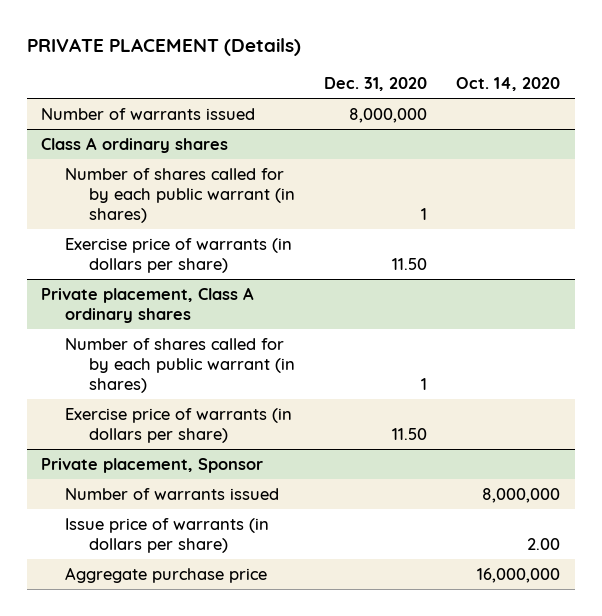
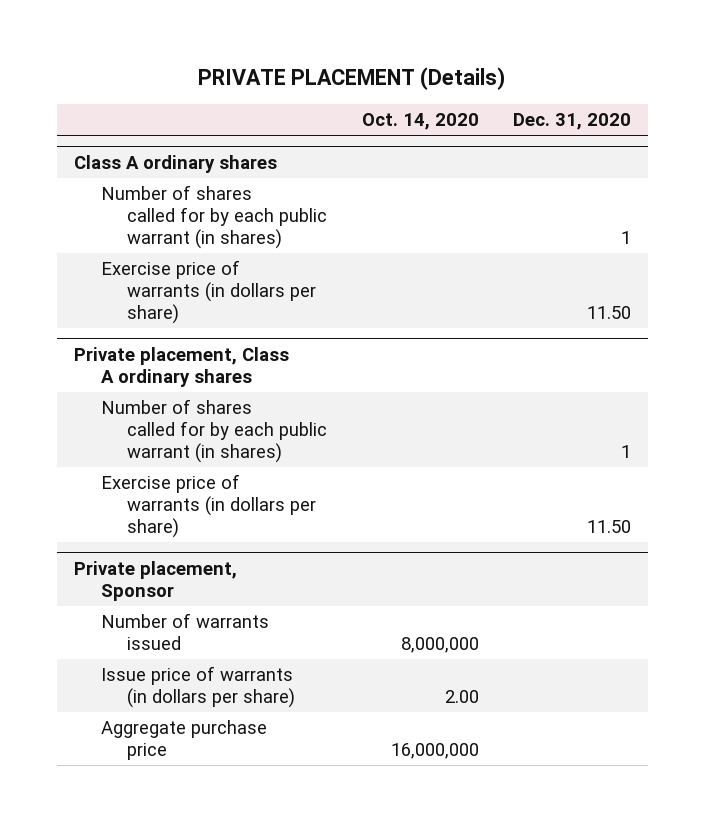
[41,107,256,120] Number of warrants issued -> none

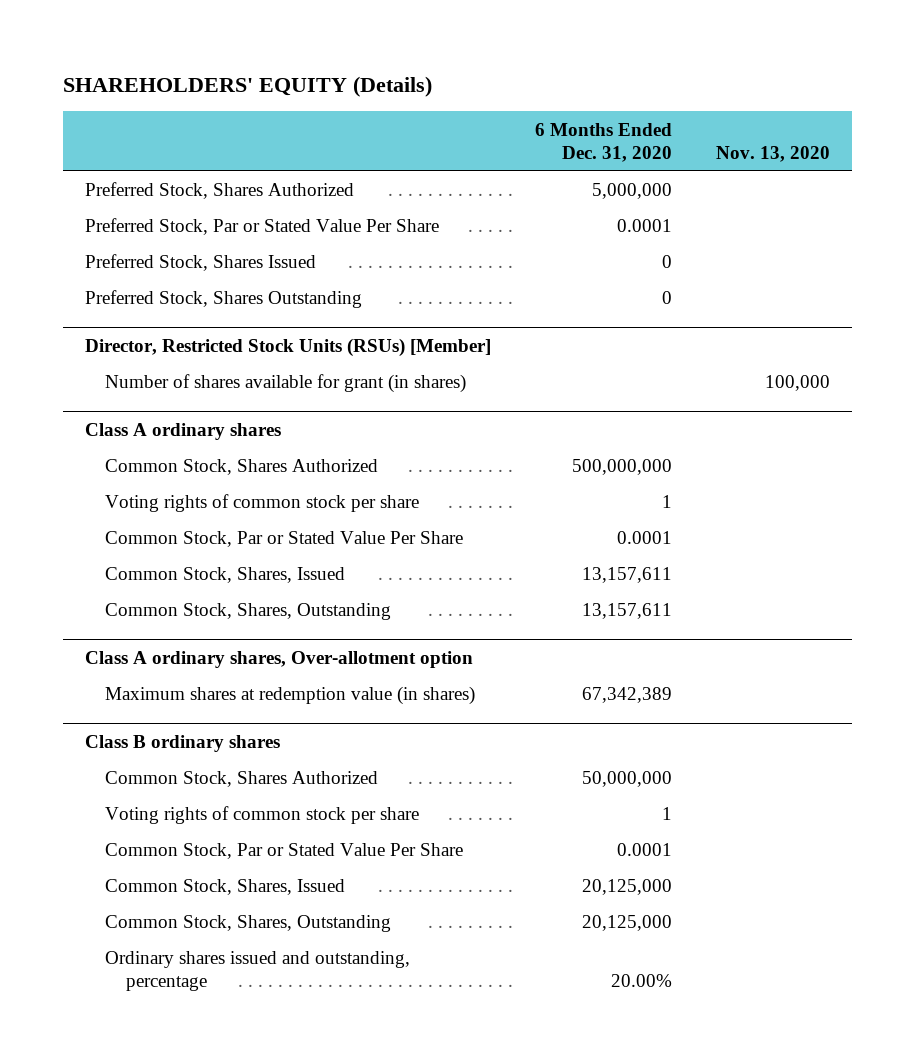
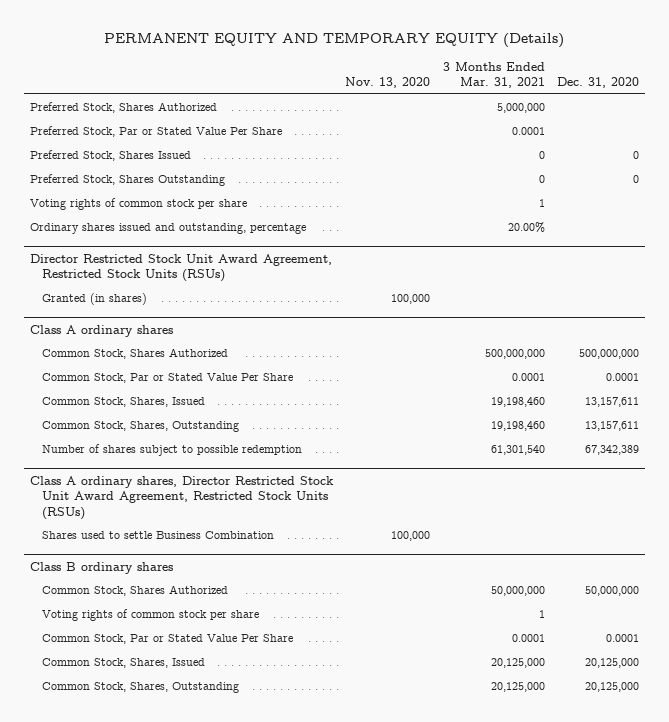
[62,76,432,98] SHAREHOLDERS' EQUITY (Details) -> [104,32,565,48] PERMANENT EQUITY AND TEMPORARY EQUITY (Details)
[534,122,672,162] 6 Months Ended Dec. 31, 2020 -> none
none -> [442,61,545,89] 3 Months Ended Mar. 31, 2021
none -> [556,77,639,89] Dec. 31, 2020
[105,374,467,394] Number of shares available for grant (in shares) -> none
none -> [29,198,247,211] Voting rights of common stock per share
none -> [29,223,306,235] Ordinary shares issued and outstanding, percentage
[84,337,491,357] Director, Restricted Stock Units (RSUs) [Member] -> [29,253,332,283] Director Restricted Stock Unit Award Agreement, Restricted Stock Units (RSUs)
none -> [42,293,148,306] Granted (in shares)
[105,494,420,513] Voting rights of common stock per share -> none
[84,650,473,668] Class A ordinary shares, Over-allotment option -> none
[105,686,476,706] Maximum shares at redemption value (in shares) -> none
none -> [42,444,303,457] Number of shares subject to possible redemption
none -> [29,475,334,520] Class A ordinary shares, Director Restricted Stock Unit Award Agreement, Restricted Stock Units (RSUs)
none -> [42,531,275,540] Shares used to settle Business Combination
[105,951,411,992] Ordinary shares issued and outstanding, percentage -> none

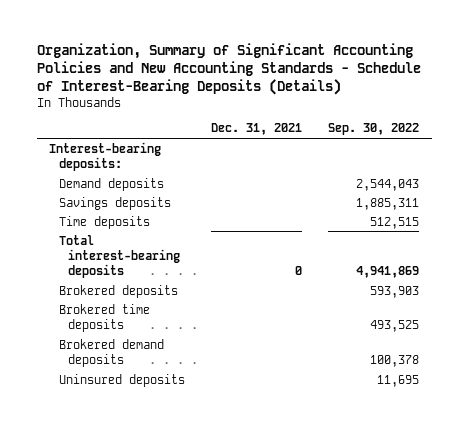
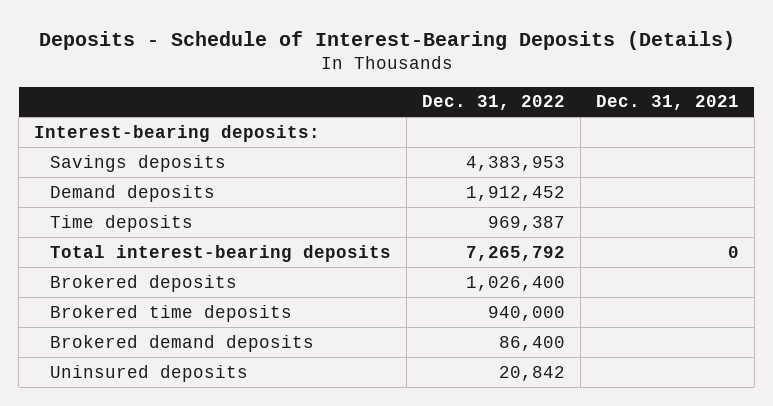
[36,42,421,96] Organization, Summary of Significant Accounting Policies and New Accounting Standards - Schedule of Interest-Bearing Deposits (Details) -> [38,30,735,50] Deposits - Schedule of Interest-Bearing Deposits (Details)
[327,123,419,136] Sep. 30, 2022 -> none
none -> [422,95,566,111] Dec. 31, 2022
[58,177,164,191] Demand deposits -> [50,184,216,202] Demand deposits

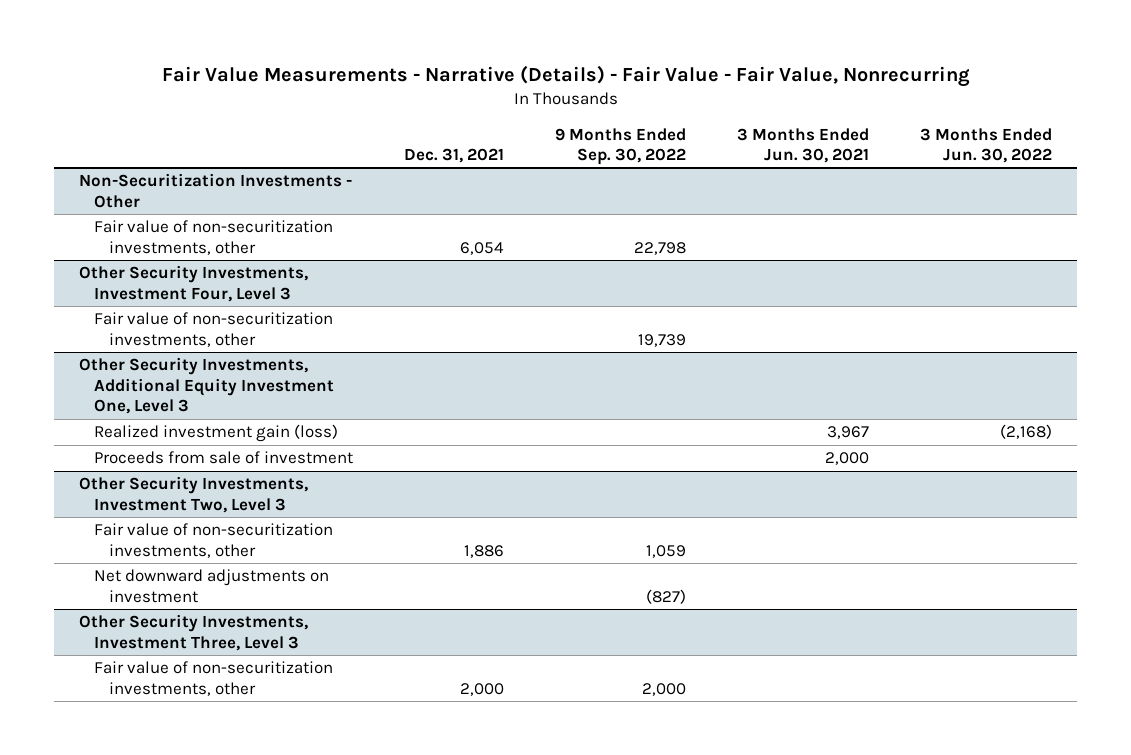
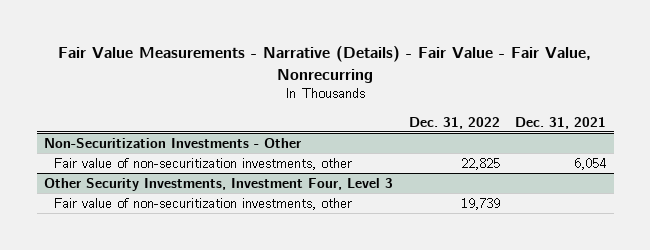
[554,127,686,165] 9 Months Ended Sep. 30, 2022 -> none
[736,127,869,163] 3 Months Ended Jun. 30, 2021 -> none
[919,127,1052,163] 3 Months Ended Jun. 30, 2022 -> none
none -> [408,116,500,129] Dec. 31, 2022
[79,357,335,415] Other Security Investments, Additional Equity Investment One, Level 3 -> none
[94,424,339,443] Realized investment gain (loss) -> none
[94,451,354,465] Proceeds from sale of investment -> none
[79,476,309,513] Other Security Investments, Investment Two, Level 3 -> none
[94,523,334,558] Fair value of non-securitization investments, other -> none
[94,569,330,603] Net downward adjustments on investment -> none
[79,614,309,651] Other Security Investments, Investment Three, Level 3 -> none
[94,661,334,696] Fair value of non-securitization investments, other -> none

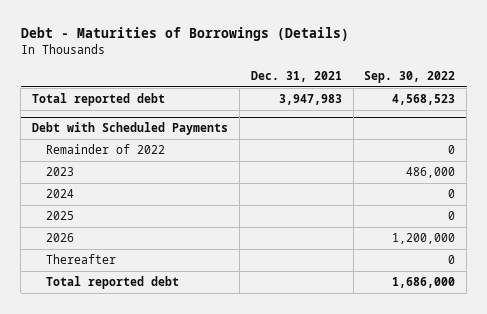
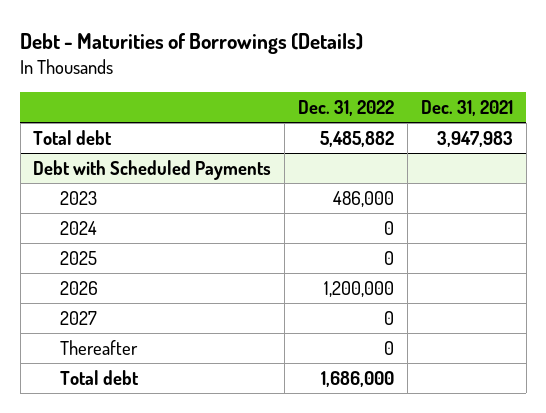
[364,71,456,84] Sep. 30, 2022 -> none
none -> [298,99,395,116] Dec. 31, 2022
[32,92,166,106] Total reported debt -> [33,129,113,145] Total debt
[46,143,166,154] Remainder of 2022 -> none
none -> [59,310,97,325] 2027
[46,275,180,289] Total reported debt -> [59,369,139,385] Total debt

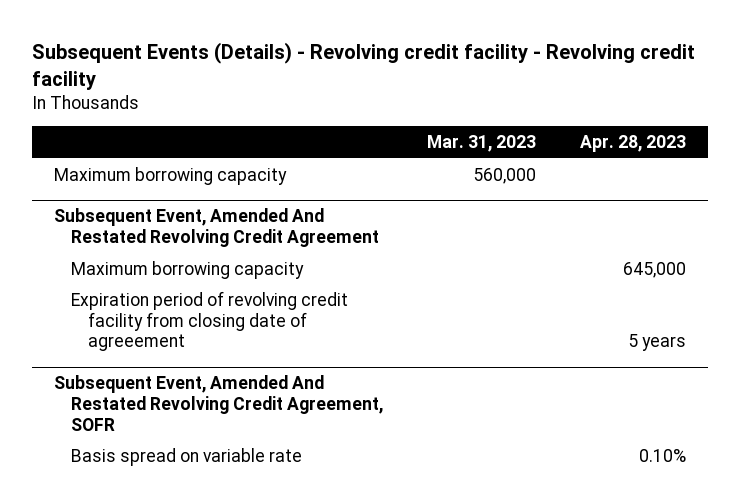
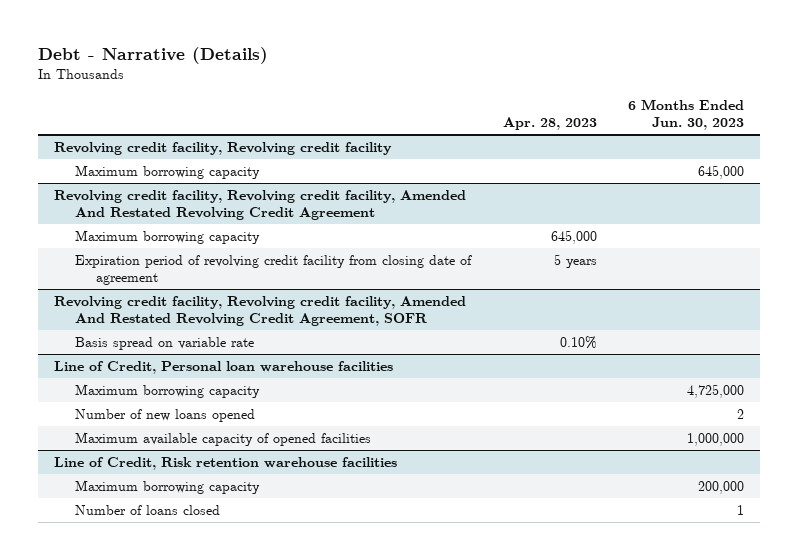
[31,41,695,90] Subsequent Events (Details) - Revolving credit facility - Revolving credit facility -> [37,46,268,64] Debt - Narrative (Details)
[426,135,536,153] Mar. 31, 2023 -> none
none -> [628,98,745,131] 6 Months Ended Jun. 30, 2023
[53,166,287,185] Maximum borrowing capacity -> none
none -> [53,142,392,156] Revolving credit facility, Revolving credit facility
none -> [74,165,260,180] Maximum borrowing capacity
[53,208,379,248] Subsequent Event, Amended And Restated Revolving Credit Agreement -> [53,190,466,221] Revolving credit facility, Revolving credit facility, Amended And Restated Revolving Credit Agreement
[70,290,348,352] Expiration period of revolving credit facility from closing date of agreeement -> [74,255,472,286] Expiration period of revolving credit facility from closing date of agreement
[53,375,383,431] Subsequent Event, Amended And Restated Revolving Credit Agreement, SOFR -> [53,296,466,327] Revolving credit facility, Revolving credit facility, Amended And Restated Revolving Credit Agreement, SOFR
none -> [53,361,393,375] Line of Credit, Personal loan warehouse facilities
none -> [74,384,260,399] Maximum borrowing capacity
none -> [74,409,255,423] Number of new loans opened
none -> [74,432,371,447] Maximum available capacity of opened facilities
none -> [53,457,397,471] Line of Credit, Risk retention warehouse facilities
none -> [74,480,260,495] Maximum borrowing capacity
none -> [74,505,220,516] Number of loans closed

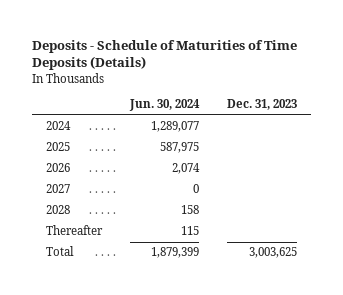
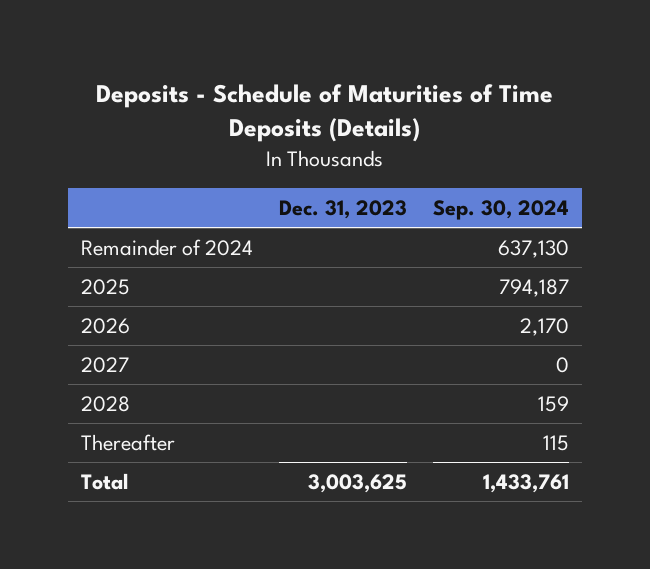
[129,99,201,112] Jun. 30, 2024 -> none
none -> [432,199,569,220] Sep. 30, 2024
[46,121,72,131] 2024 -> [80,238,253,256] Remainder of 2024

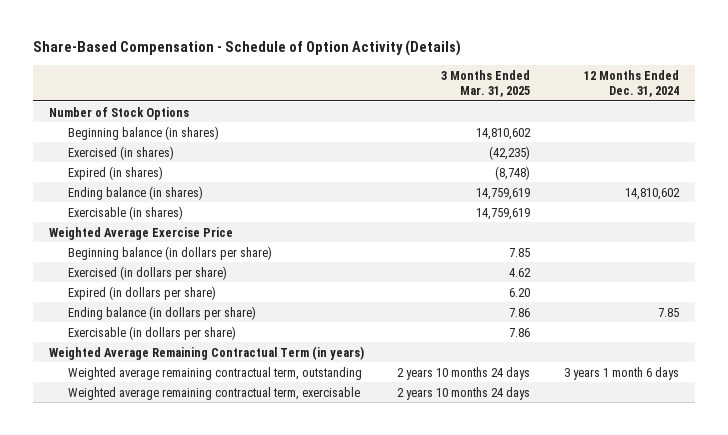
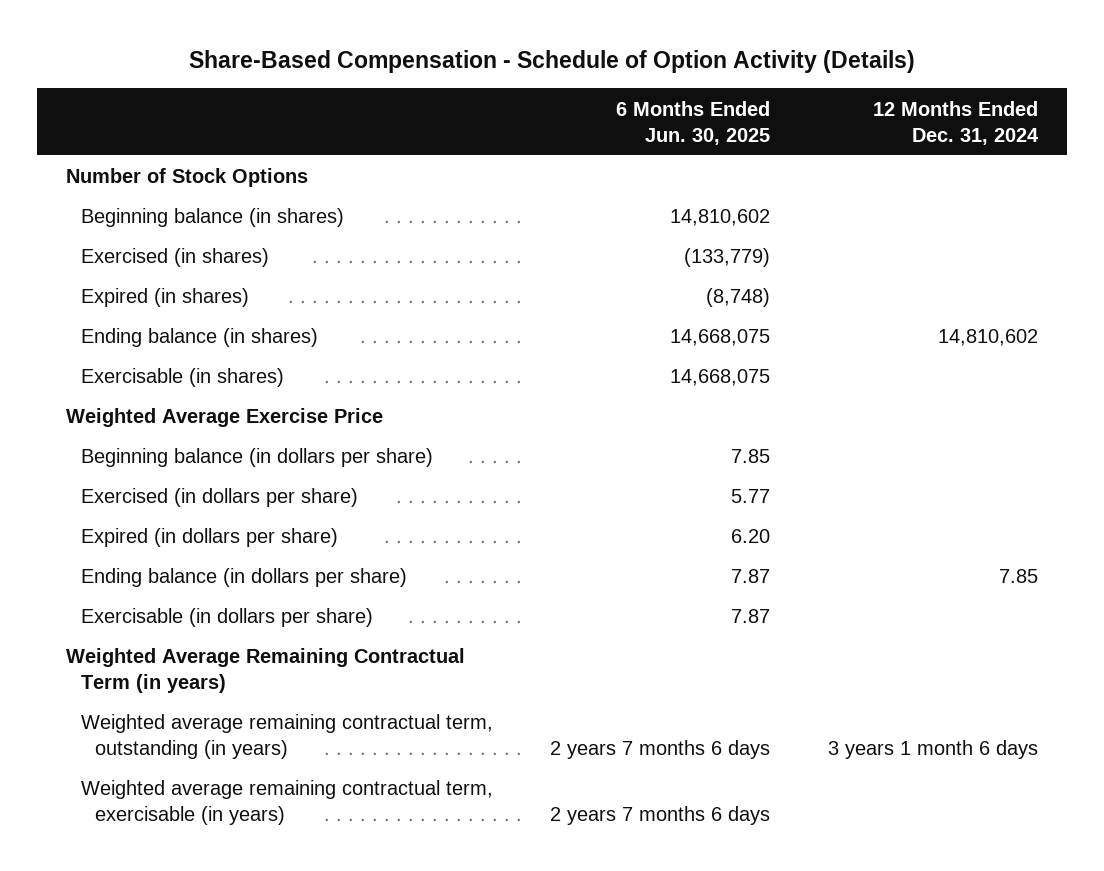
[441,69,531,98] 3 Months Ended Mar. 31, 2025 -> none
none -> [616,100,771,145] 6 Months Ended Jun. 30, 2025
[68,366,363,380] Weighted average remaining contractual term, outstanding -> [80,714,493,760] Weighted average remaining contractual term, outstanding (in years)
[68,386,361,400] Weighted average remaining contractual term, exercisable -> [80,780,493,826] Weighted average remaining contractual term, exercisable (in years)

